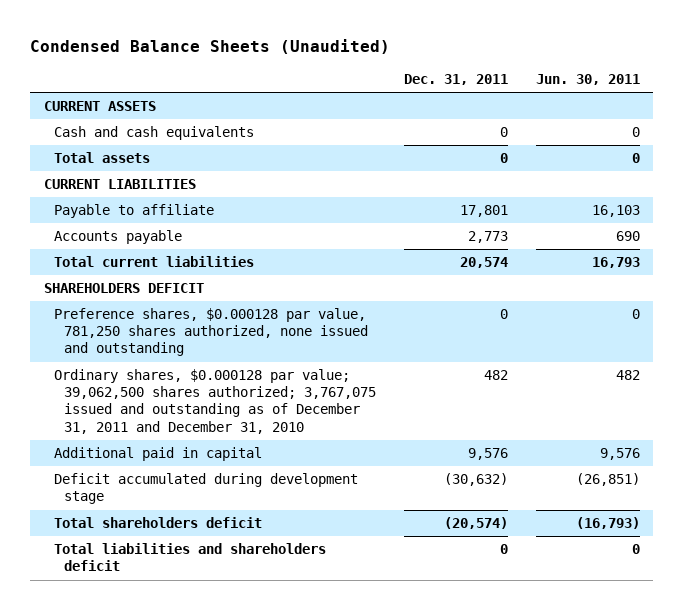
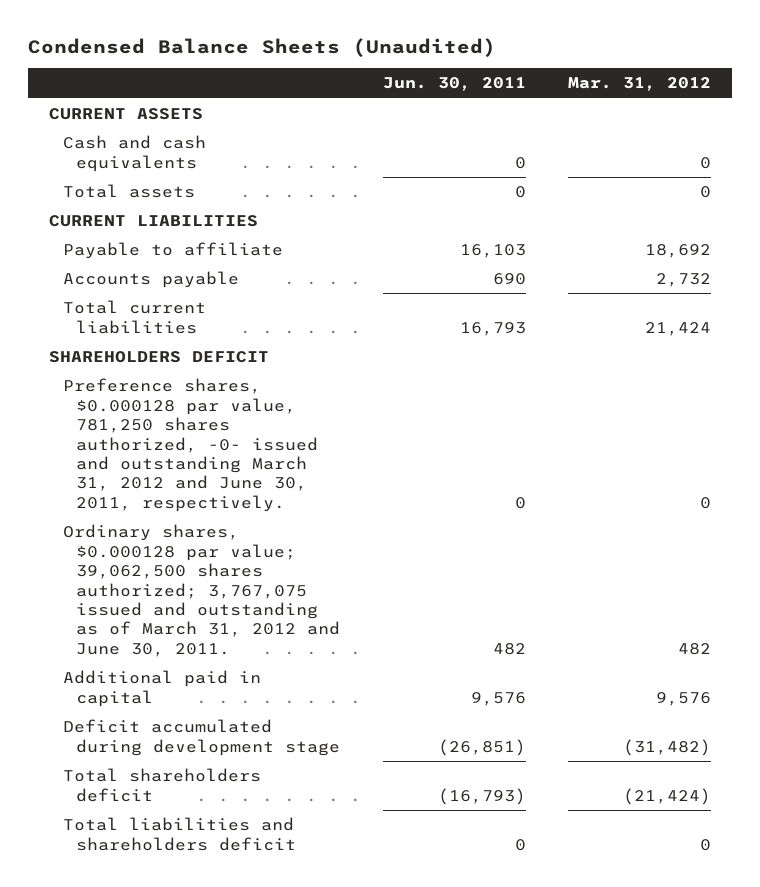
[404,74,509,86] Dec. 31, 2011 -> none
none -> [568,77,712,92] Mar. 31, 2012
[54,308,369,357] Preference shares, $0.000128 par value, 781,250 shares authorized, none issued and outstanding -> [62,378,319,512] Preference shares, $0.000128 par value, 781,250 shares authorized, -0- issued and outstanding March 31, 2012 and June 30, 2011, respectively.
[54,369,377,434] Ordinary shares, $0.000128 par value; 39,062,500 shares authorized; 3,767,075 issued and outstanding as of December 31, 2011 and December 31, 2010 -> [62,524,341,657] Ordinary shares, $0.000128 par value; 39,062,500 shares authorized; 3,767,075 issued and outstanding as of March 31, 2012 and June 30, 2011.

